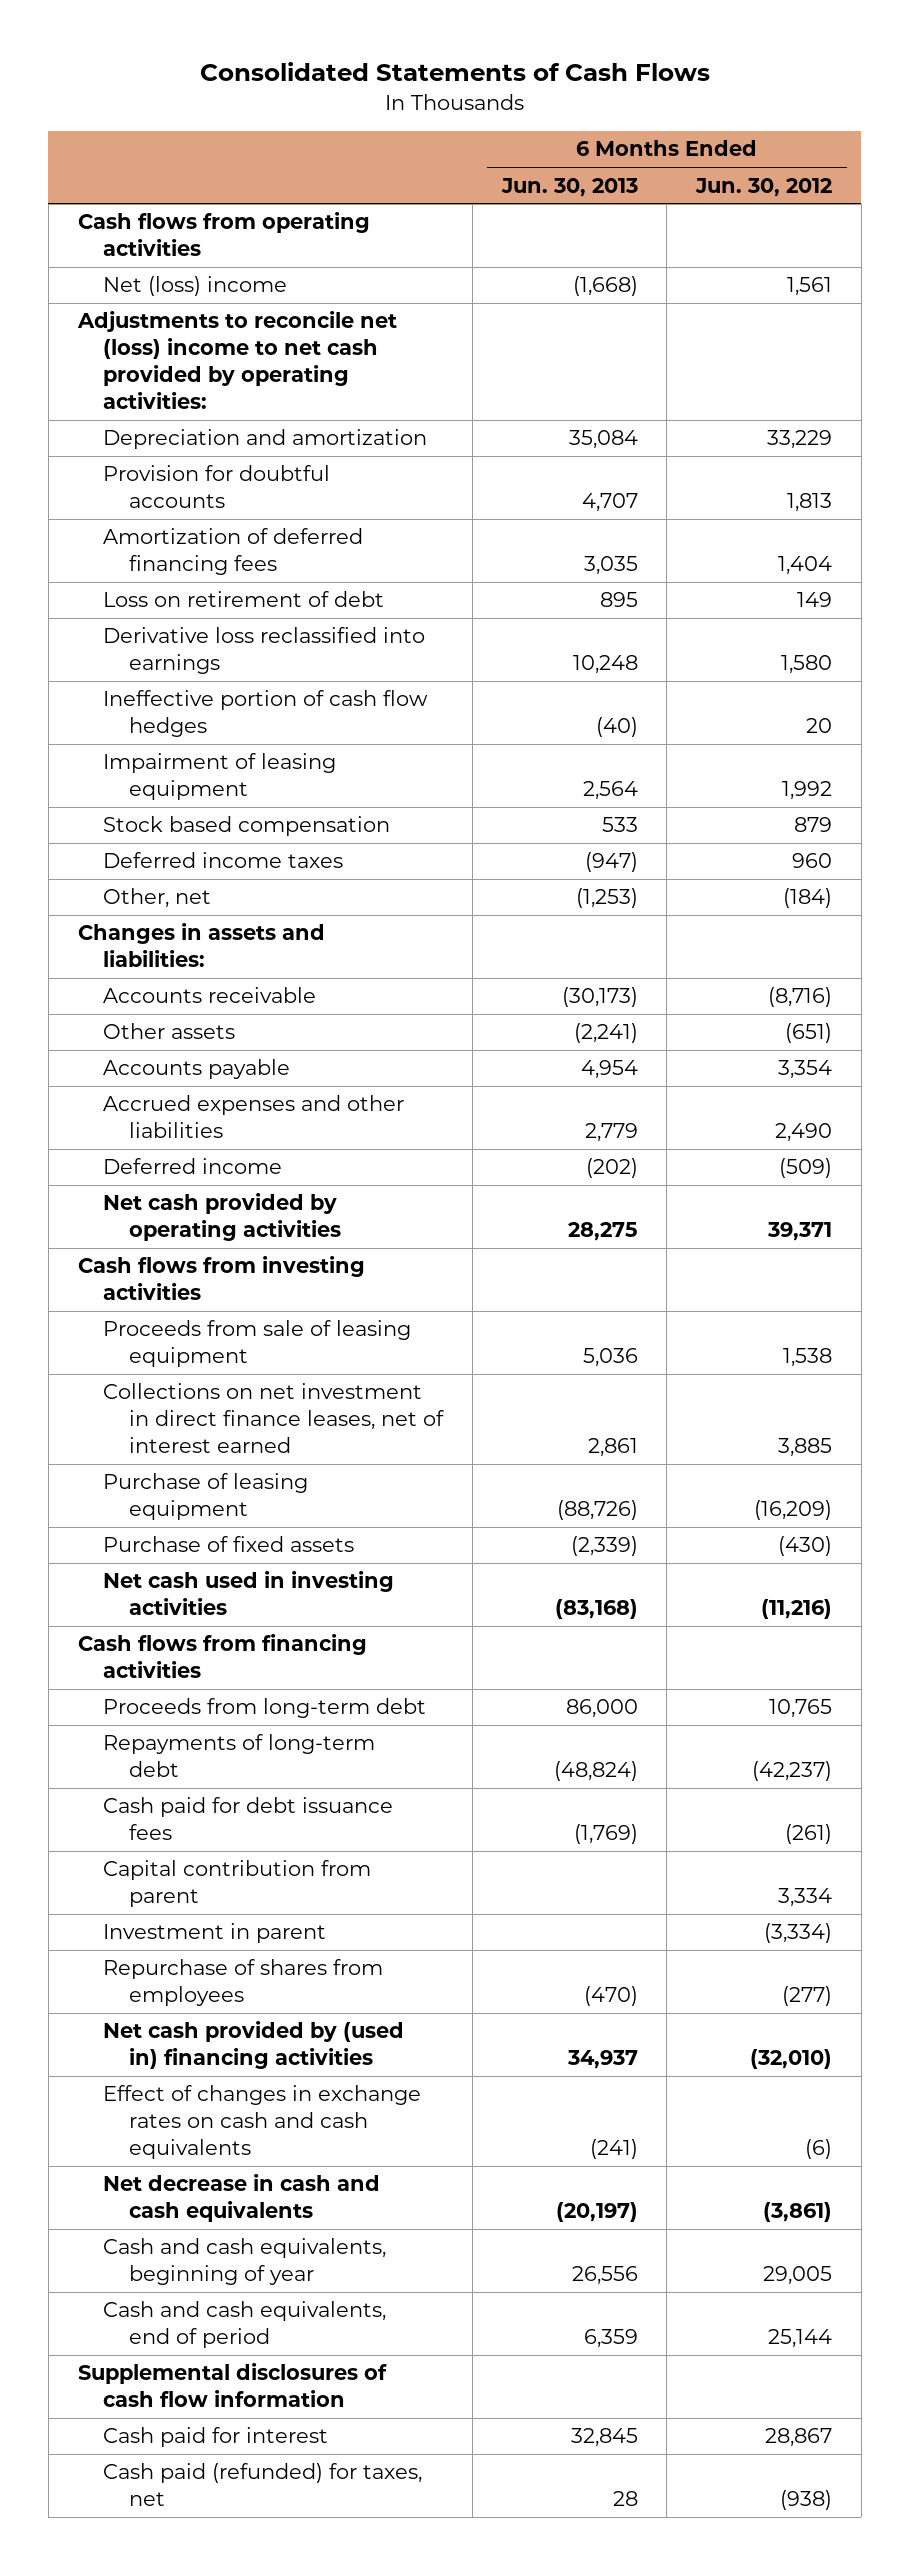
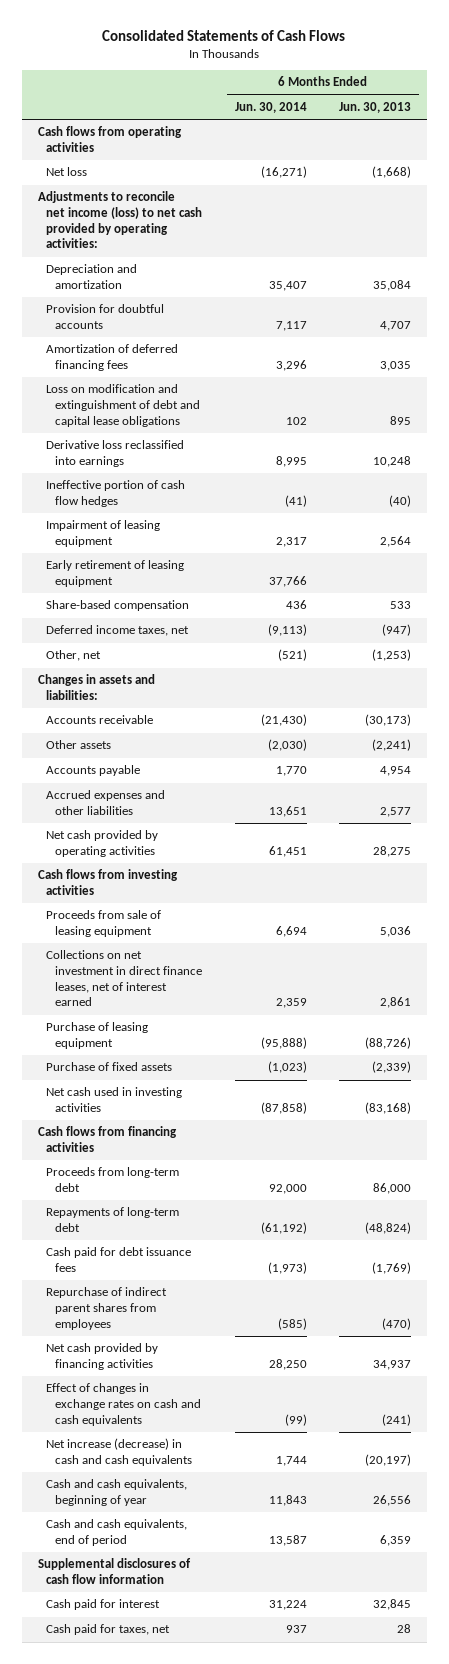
[695,177,833,197] Jun. 30, 2012 -> none
none -> [234,102,307,114] Jun. 30, 2014
[103,276,288,297] Net (loss) income -> [46,167,88,177] Net loss
[76,311,397,409] Adjustments to reconcile net (loss) income to net cash provided by operating activities: -> [37,191,203,249] Adjustments to reconcile net income (loss) to net cash provided by operating activities:
[103,591,385,608] Loss on retirement of debt -> [46,384,201,427] Loss on modification and extinguishment of debt and capital lease obligations
none -> [46,560,185,587] Early retirement of leasing equipment
[103,816,391,837] Stock based compensation -> [46,600,190,612] Share-based compensation
[103,852,344,869] Deferred income taxes -> [46,625,190,637] Deferred income taxes, net
[103,1158,283,1175] Deferred income -> none
[584,1123,638,1143] 2,779 -> [380,806,412,817] 2,577
[103,1860,372,1908] Capital contribution from parent -> none
[103,1923,327,1944] Investment in parent -> none
[103,1959,384,2007] Repurchase of shares from employees -> [46,1287,168,1330] Repurchase of indirect parent shares from employees
[103,2021,405,2070] Net cash provided by (used in) financing activities -> [46,1343,159,1370] Net cash provided by financing activities
[103,2174,381,2223] Net decrease in cash and cash equivalents -> [46,1438,193,1466] Net increase (decrease) in cash and cash equivalents
[103,2463,423,2507] Cash paid (refunded) for taxes, net -> [46,1624,171,1636] Cash paid for taxes, net

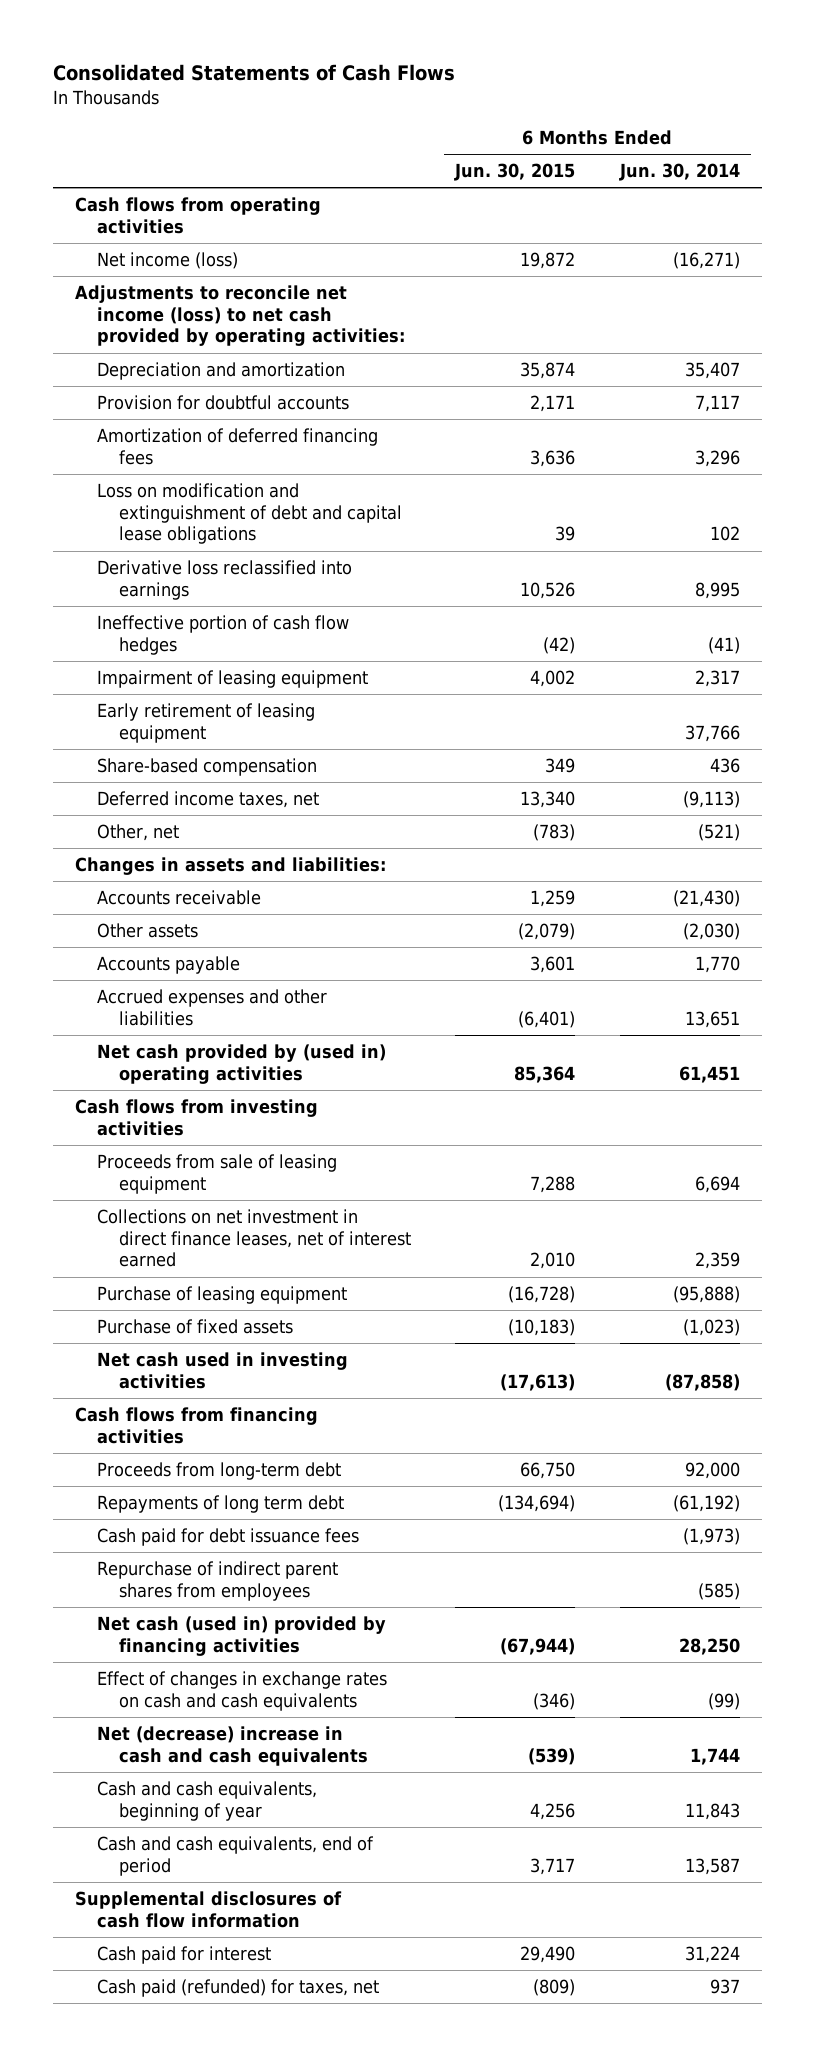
[339,102,412,114] Jun. 30, 2013 -> none
none -> [454,162,576,181] Jun. 30, 2015
[46,167,88,177] Net loss -> [97,251,239,269] Net income (loss)
[46,830,159,857] Net cash provided by operating activities -> [97,1043,387,1084] Net cash provided by (used in) operating activities
[46,1207,180,1232] Repayments of long-term debt -> [97,1494,345,1513] Repayments of long term debt
[46,1343,159,1370] Net cash provided by financing activities -> [97,1615,387,1656] Net cash (used in) provided by financing activities
[46,1438,193,1466] Net increase (decrease) in cash and cash equivalents -> [97,1725,368,1766] Net (decrease) increase in cash and cash equivalents
[46,1624,171,1636] Cash paid for taxes, net -> [97,1978,380,1997] Cash paid (refunded) for taxes, net

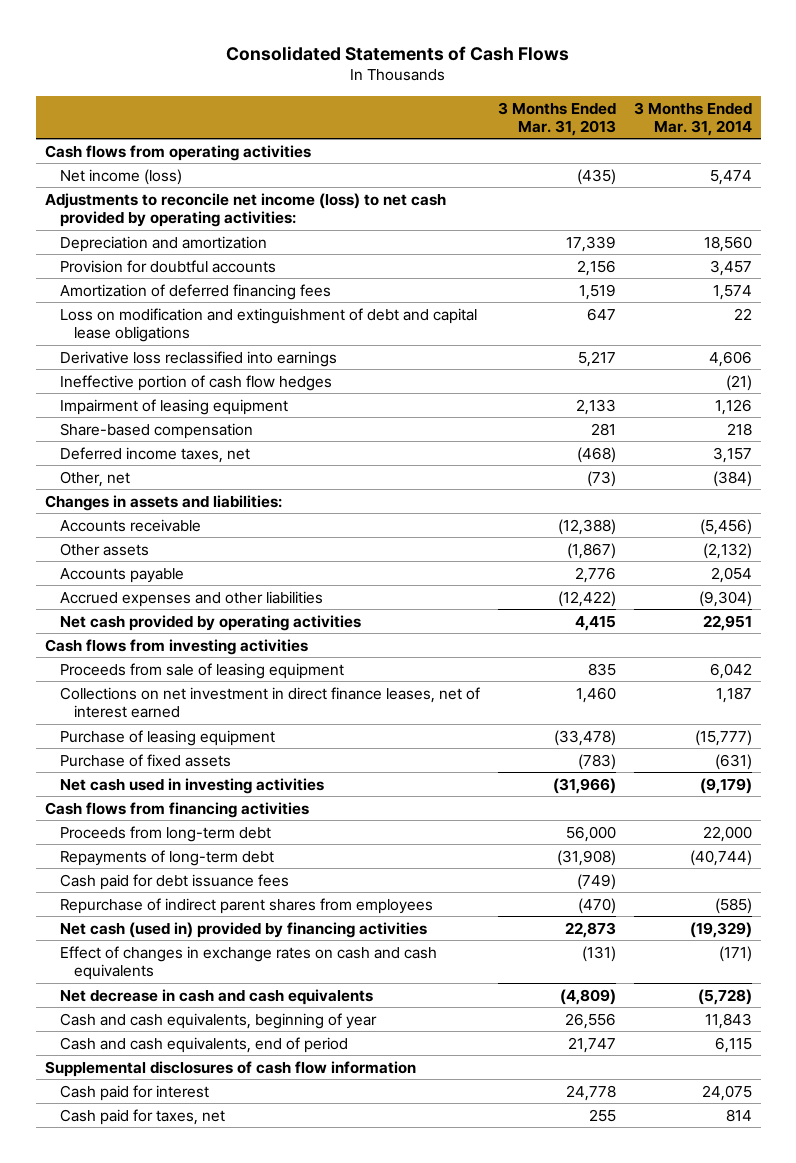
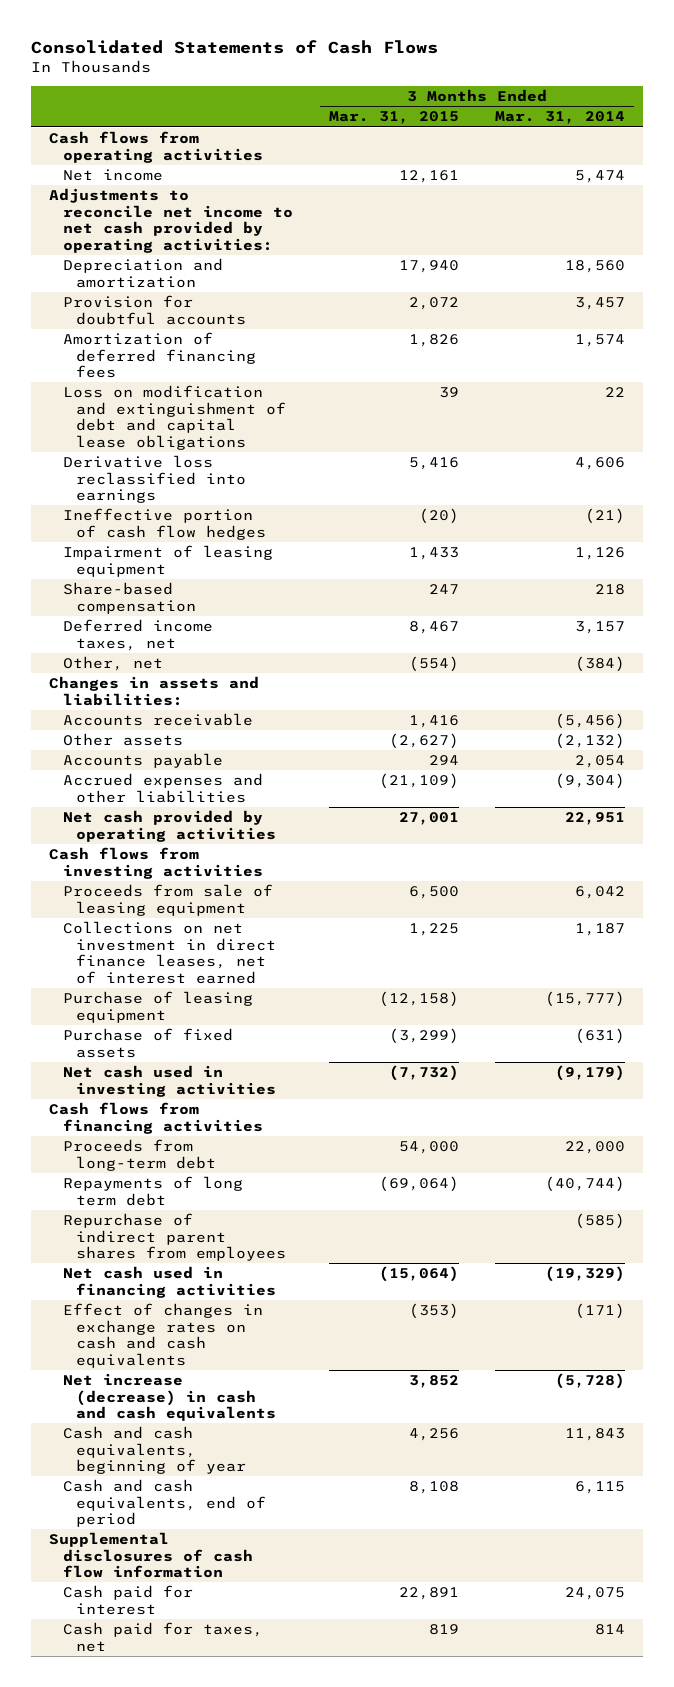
[497,101,616,136] 3 Months Ended Mar. 31, 2013 -> none
none -> [328,111,459,125] Mar. 31, 2015
[59,168,182,185] Net income (loss) -> [62,169,163,182] Net income
[44,192,446,227] Adjustments to reconcile net income (loss) to net cash provided by operating activities: -> [48,188,293,253] Adjustments to reconcile net income to net cash provided by operating activities:
[59,873,289,890] Cash paid for debt issuance fees -> none
[59,849,274,866] Repayments of long-term debt -> [62,1176,243,1206] Repayments of long term debt
[59,921,427,938] Net cash (used in) provided by financing activities -> [62,1266,277,1298] Net cash used in financing activities
[59,988,373,1005] Net decrease in cash and cash equivalents -> [62,1373,277,1422] Net increase (decrease) in cash and cash equivalents

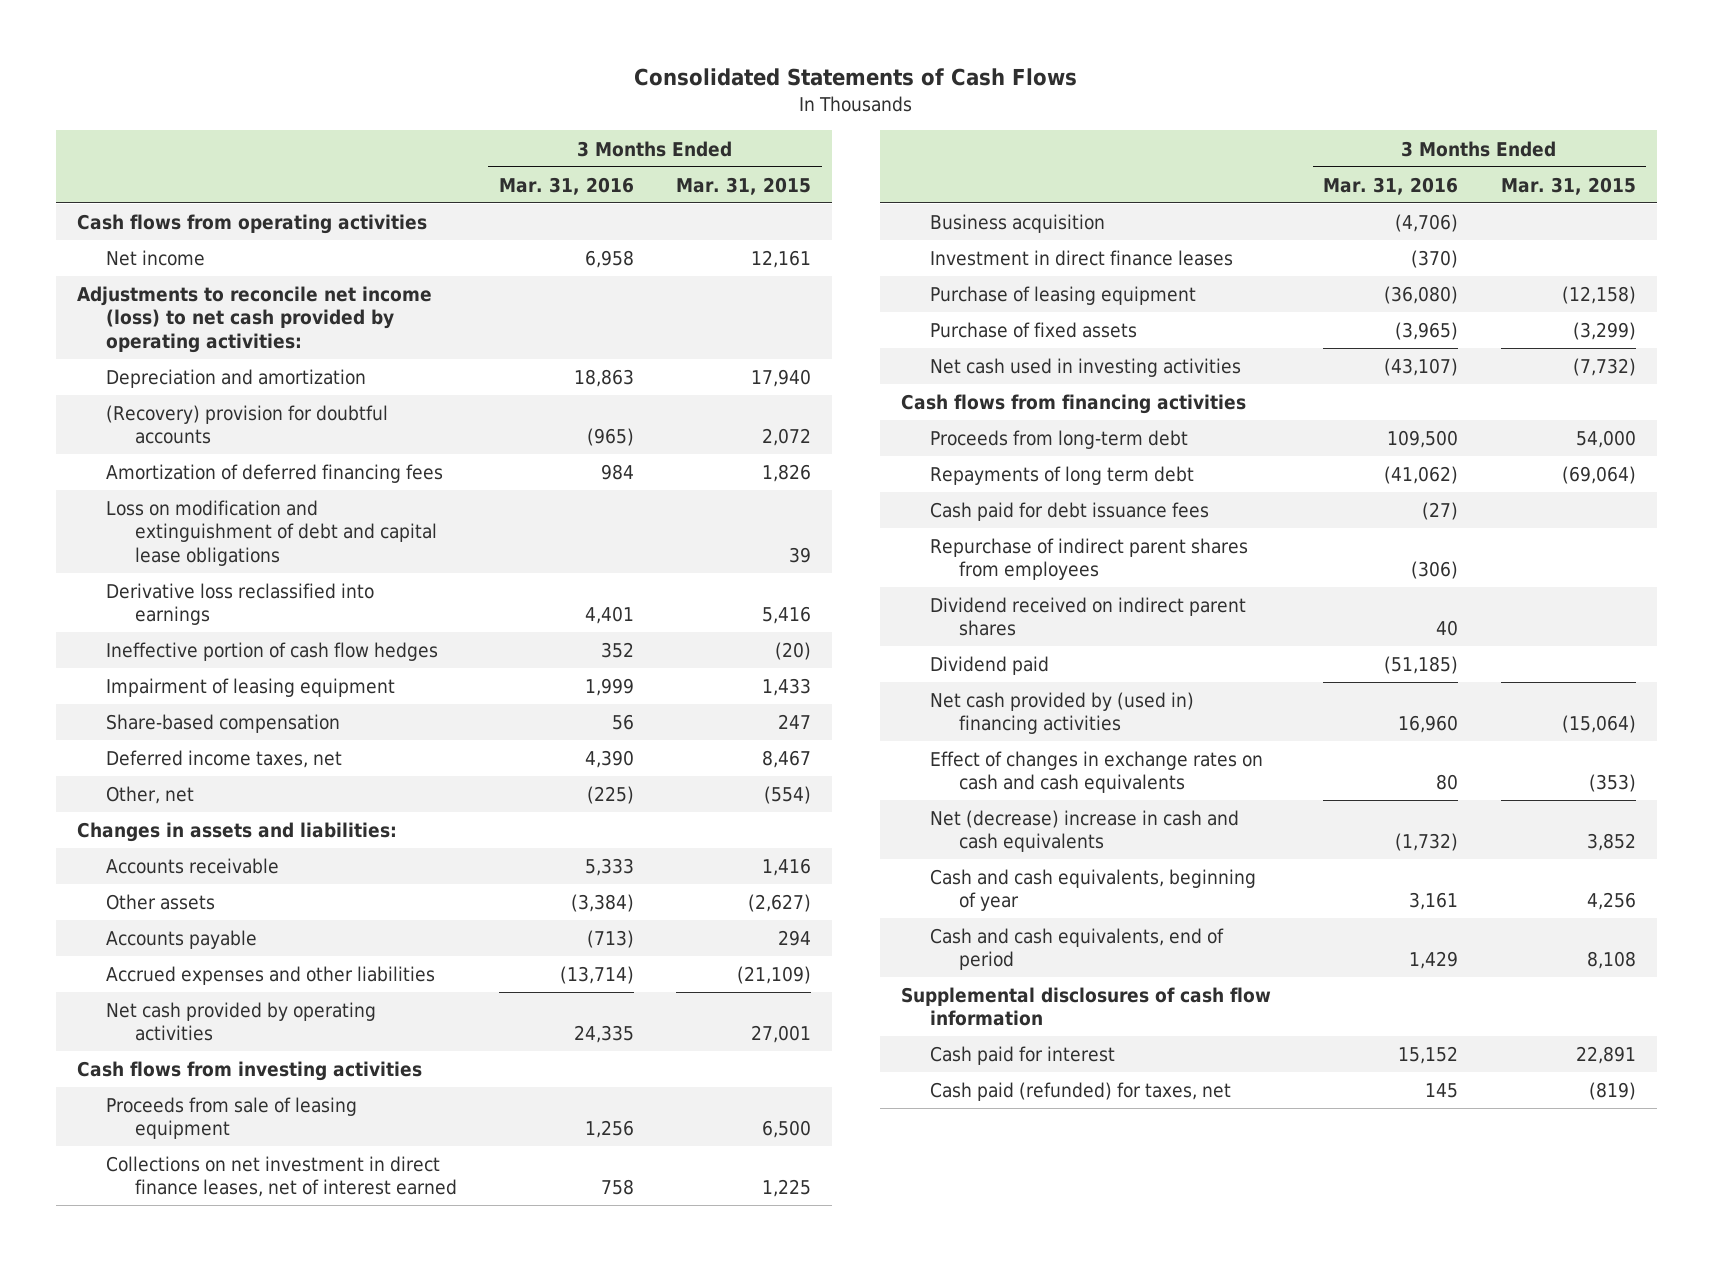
[495,111,626,125] Mar. 31, 2014 -> none
none -> [498,176,634,195] Mar. 31, 2016
[48,188,293,253] Adjustments to reconcile net income to net cash provided by operating activities: -> [76,286,432,353] Adjustments to reconcile net income (loss) to net cash provided by operating activities:
[62,295,247,325] Provision for doubtful accounts -> [105,405,388,445] (Recovery) provision for doubtful accounts
none -> [930,214,1106,234] Business acquisition
none -> [930,250,1234,267] Investment in direct finance leases
none -> [930,502,1210,522] Cash paid for debt issuance fees
none -> [930,597,1247,637] Dividend received on indirect parent shares
none -> [930,656,1050,676] Dividend paid
[62,1266,277,1298] Net cash used in financing activities -> [930,692,1195,735] Net cash provided by (used in) financing activities
[62,1373,277,1422] Net increase (decrease) in cash and cash equivalents -> [930,810,1240,853] Net (decrease) increase in cash and cash equivalents
[62,1622,263,1652] Cash paid for taxes, net -> [930,1082,1232,1102] Cash paid (refunded) for taxes, net
[428,1624,459,1636] 819 -> [1588,1082,1636,1101] (819)

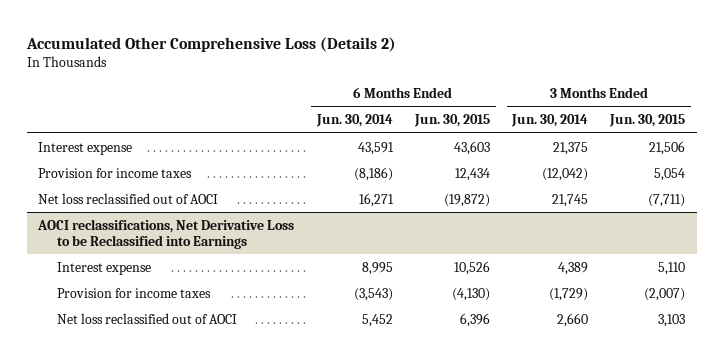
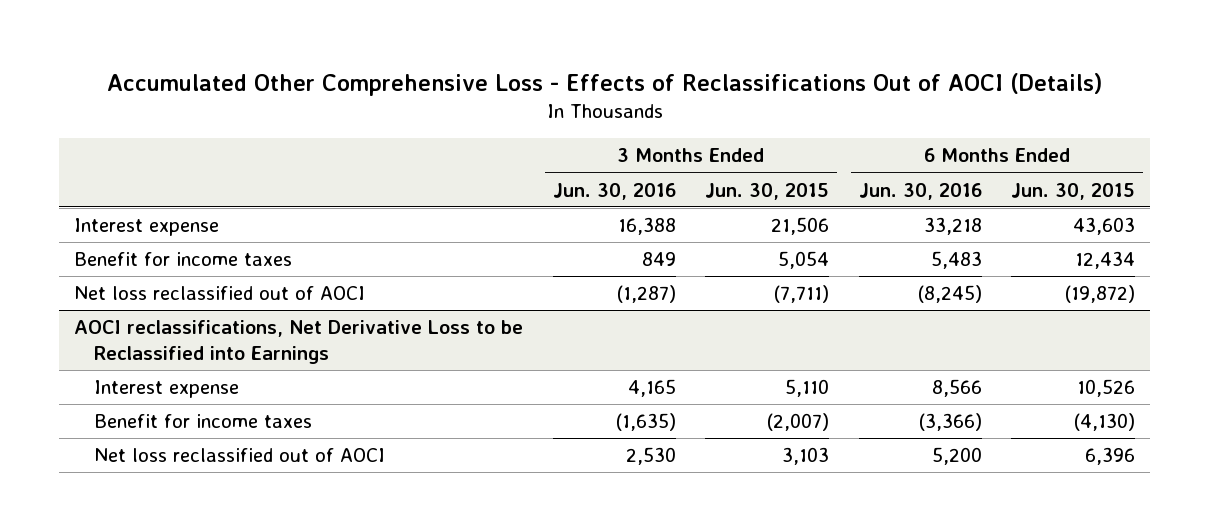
[26,36,397,52] Accumulated Other Comprehensive Loss (Details 2) -> [106,72,1102,96] Accumulated Other Comprehensive Loss - Effects of Reclassifications Out of AOCI (Details)
[315,114,393,128] Jun. 30, 2014 -> none
[511,114,589,128] Jun. 30, 2014 -> none
none -> [552,182,676,200] Jun. 30, 2016
none -> [858,182,982,200] Jun. 30, 2016
[38,167,193,178] Provision for income taxes -> [74,251,293,266] Benefit for income taxes
[56,287,211,298] Provision for income taxes -> [93,413,312,428] Benefit for income taxes

